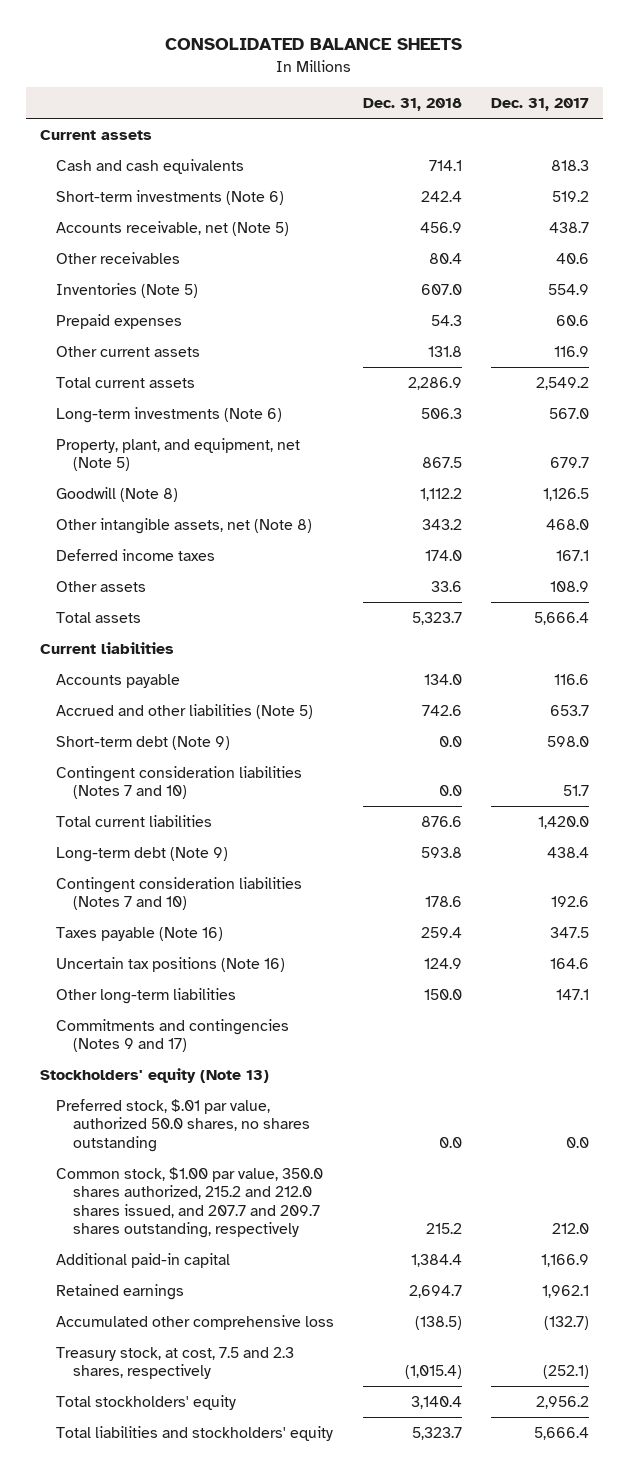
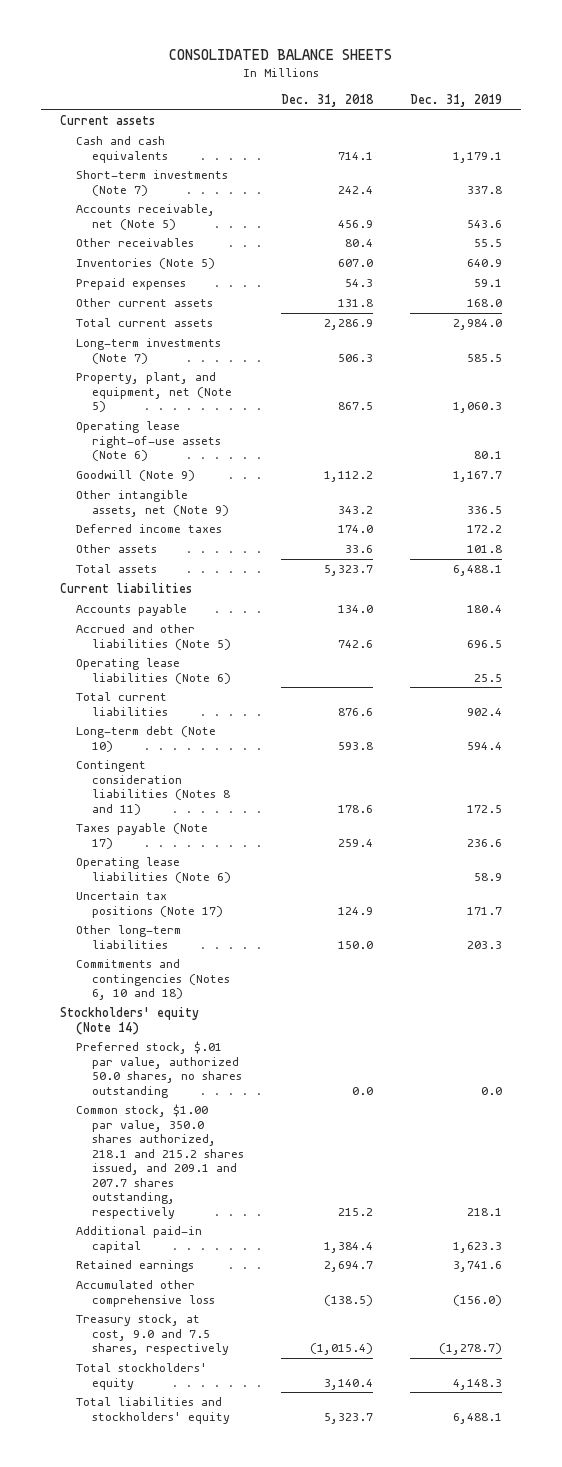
[490,98,589,112] Dec. 31, 2017 -> none
none -> [410,94,503,108] Dec. 31, 2019
[56,189,285,205] Short-term investments (Note 6) -> [75,170,228,196] Short-term investments (Note 7)
[56,406,283,423] Long-term investments (Note 6) -> [75,338,221,364] Long-term investments (Note 7)
none -> [75,421,221,462] Operating lease right-of-use assets (Note 6)
[56,486,179,502] Goodwill (Note 8) -> [75,470,195,482] Goodwill (Note 9)
[56,517,313,534] Other intangible assets, net (Note 8) -> [75,490,229,517] Other intangible assets, net (Note 9)
[56,735,231,750] Short-term debt (Note 9) -> none
[56,765,303,800] Contingent consideration liabilities (Notes 7 and 10) -> none
none -> [75,658,231,684] Operating lease liabilities (Note 6)
[56,846,229,862] Long-term debt (Note 9) -> [75,726,216,752] Long-term debt (Note 10)
[56,876,303,911] Contingent consideration liabilities (Notes 7 and 10) -> [75,760,230,815] Contingent consideration liabilities (Notes 8 and 11)
[56,926,224,941] Taxes payable (Note 16) -> [75,823,208,849] Taxes payable (Note 17)
none -> [75,857,231,883] Operating lease liabilities (Note 6)
[56,956,286,972] Uncertain tax positions (Note 16) -> [75,891,223,918] Uncertain tax positions (Note 17)
[56,1018,290,1053] Commitments and contingencies (Notes 9 and 17) -> [75,959,230,1001] Commitments and contingencies (Notes 6, 10 and 18)
[39,1067,269,1083] Stockholders' equity (Note 13) -> [59,1007,199,1035] Stockholders' equity (Note 14)
[56,1166,324,1239] Common stock, $1.00 par value, 350.0 shares authorized, 215.2 and 212.0 shares issued, and 207.7 and 209.7 shares outstanding, respectively -> [75,1104,244,1219] Common stock, $1.00 par value, 350.0 shares authorized, 218.1 and 215.2 shares issued, and 209.1 and 207.7 shares outstanding, respectively
[56,1346,295,1380] Treasury stock, at cost, 7.5 and 2.3 shares, respectively -> [75,1314,229,1356] Treasury stock, at cost, 9.0 and 7.5 shares, respectively

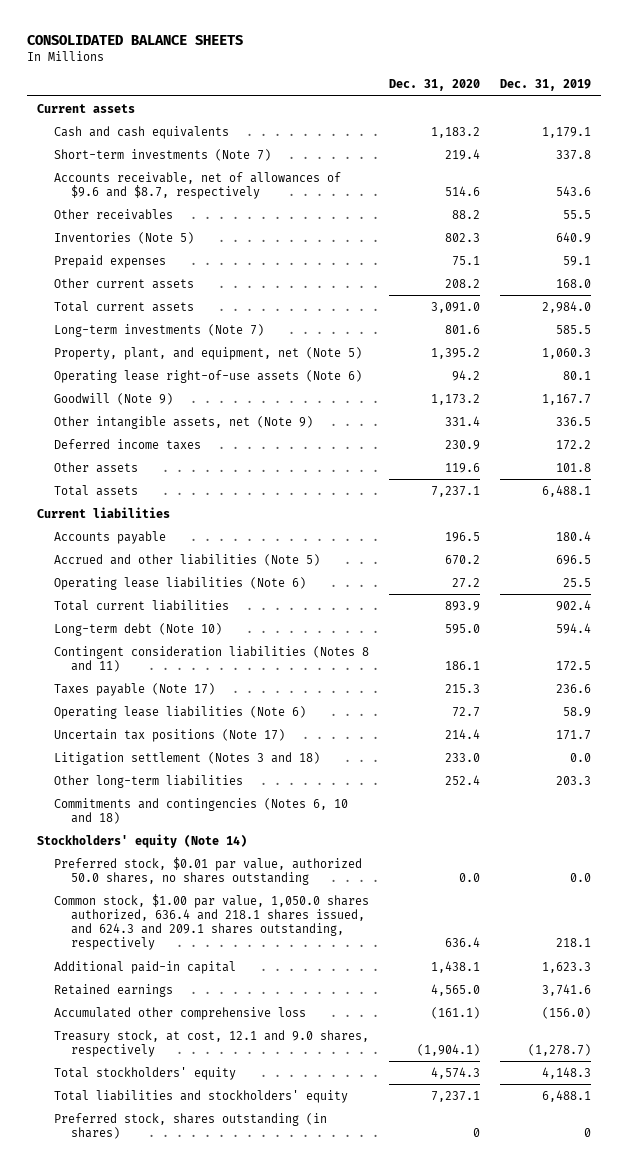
[280,94,374,108] Dec. 31, 2018 -> none
none -> [389,78,481,91] Dec. 31, 2020
[75,204,215,230] Accounts receivable, net (Note 5) -> [54,171,342,199] Accounts receivable, net of allowances of $9.6 and $8.7, respectively
none -> [54,751,321,765] Litigation settlement (Notes 3 and 18)
[75,1041,242,1098] Preferred stock, $.01 par value, authorized 50.0 shares, no shares outstanding -> [54,856,363,885] Preferred stock, $0.01 par value, authorized 50.0 shares, no shares outstanding
[75,1104,244,1219] Common stock, $1.00 par value, 350.0 shares authorized, 218.1 and 215.2 shares issued, and 209.1 and 207.7 shares outstanding, respectively -> [54,893,370,951] Common stock, $1.00 par value, 1,050.0 shares authorized, 636.4 and 218.1 shares issued, and 624.3 and 209.1 shares outstanding, respectively
[75,1314,229,1356] Treasury stock, at cost, 9.0 and 7.5 shares, respectively -> [54,1029,370,1057] Treasury stock, at cost, 12.1 and 9.0 shares, respectively
none -> [54,1112,328,1139] Preferred stock, shares outstanding (in shares)

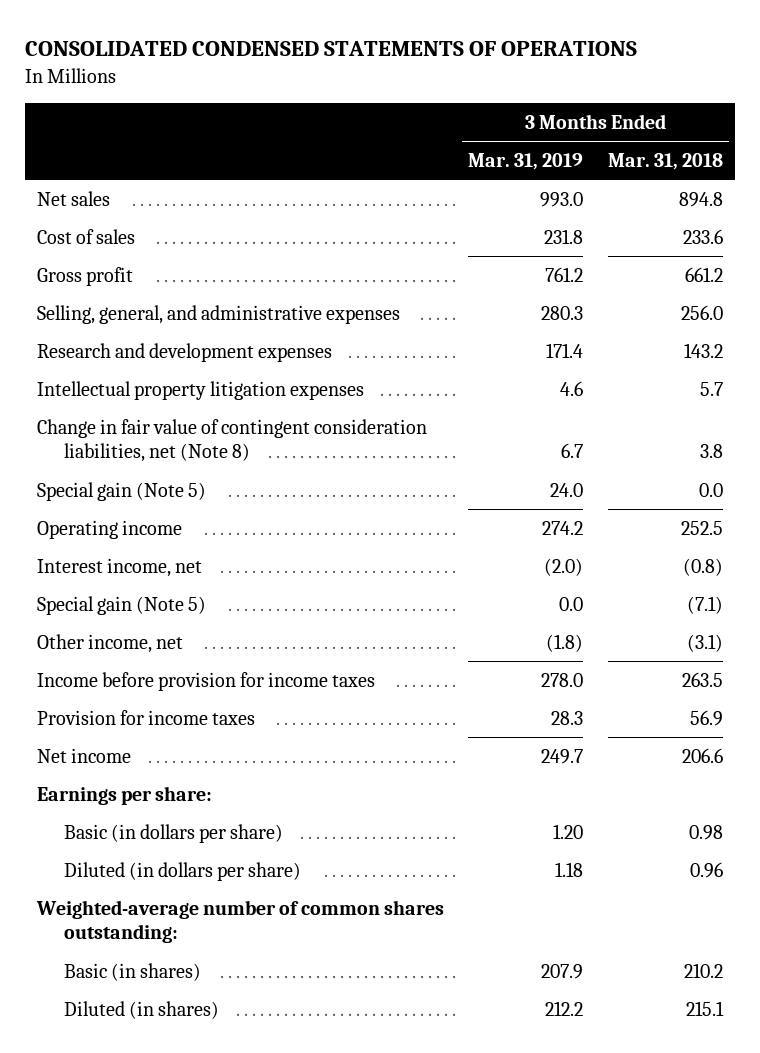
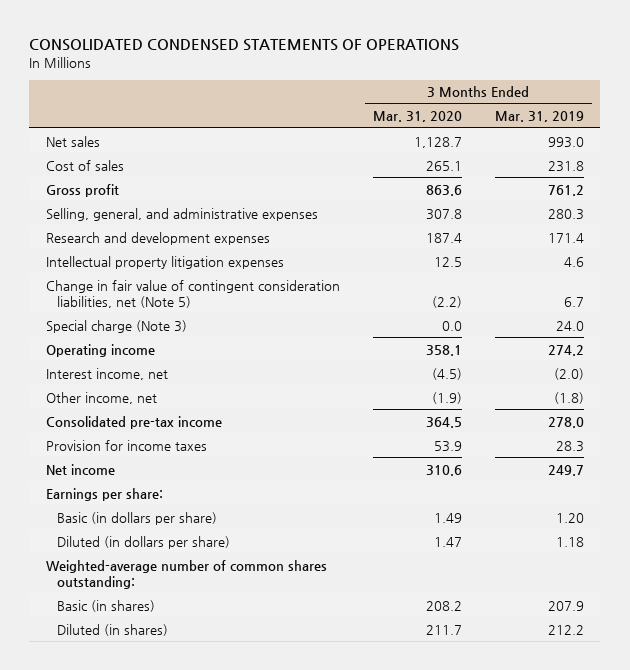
[607,153,723,171] Mar. 31, 2018 -> none
none -> [372,111,462,123] Mar. 31, 2020
[36,418,427,463] Change in fair value of contingent consideration liabilities, net (Note 8) -> [45,279,340,308] Change in fair value of contingent consideration liabilities, net (Note 5)
[36,481,206,501] Special gain (Note 5) -> [45,319,187,333] Special charge (Note 3)
[36,595,206,615] Special gain (Note 5) -> none
[36,671,375,691] Income before provision for income taxes -> [45,415,222,429] Consolidated pre-tax income

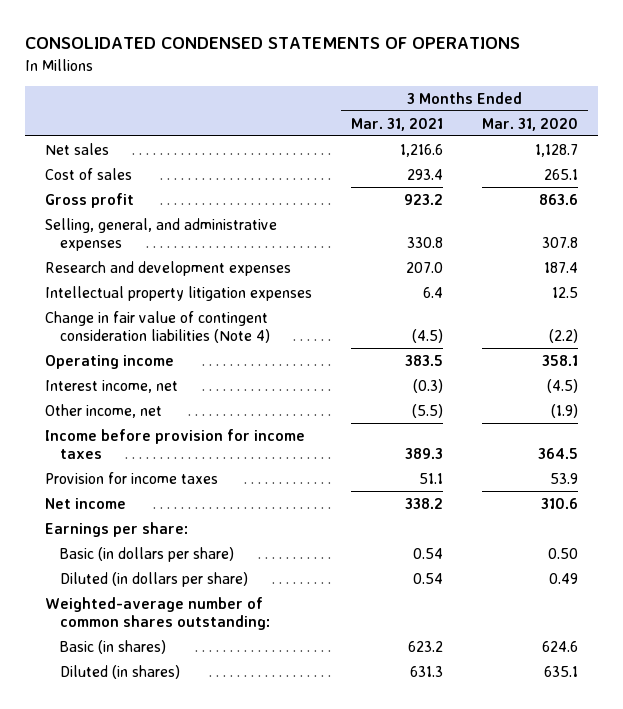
[494,111,584,123] Mar. 31, 2019 -> none
none -> [351,117,444,131] Mar. 31, 2021
[45,319,187,333] Special charge (Note 3) -> none
[45,279,340,308] Change in fair value of contingent consideration liabilities, net (Note 5) -> [44,310,270,344] Change in fair value of contingent consideration liabilities (Note 4)
[45,415,222,429] Consolidated pre-tax income -> [44,428,305,460] Income before provision for income taxes
[433,512,462,523] 1.49 -> [548,547,579,559] 0.50
[433,536,462,547] 1.47 -> [549,572,579,584] 0.49
[425,600,462,611] 208.2 -> [542,640,579,652] 624.6
[425,624,462,635] 211.7 -> [544,665,579,677] 635.1

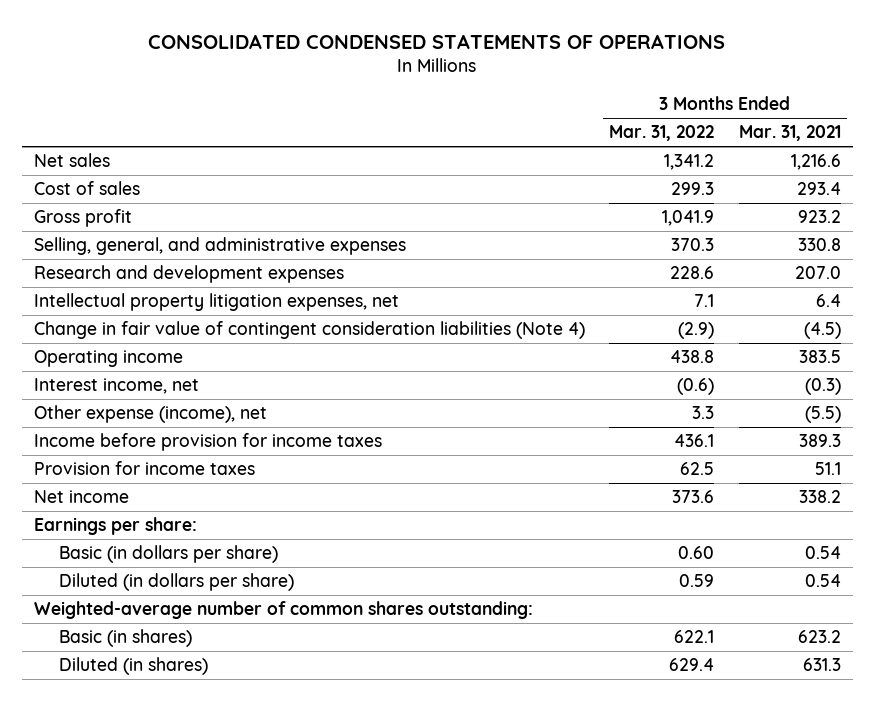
[482,117,579,131] Mar. 31, 2020 -> none
none -> [609,125,715,142] Mar. 31, 2022
[44,285,312,301] Intellectual property litigation expenses -> [33,293,399,312] Intellectual property litigation expenses, net
[44,403,162,418] Other income, net -> [33,405,267,424] Other expense (income), net

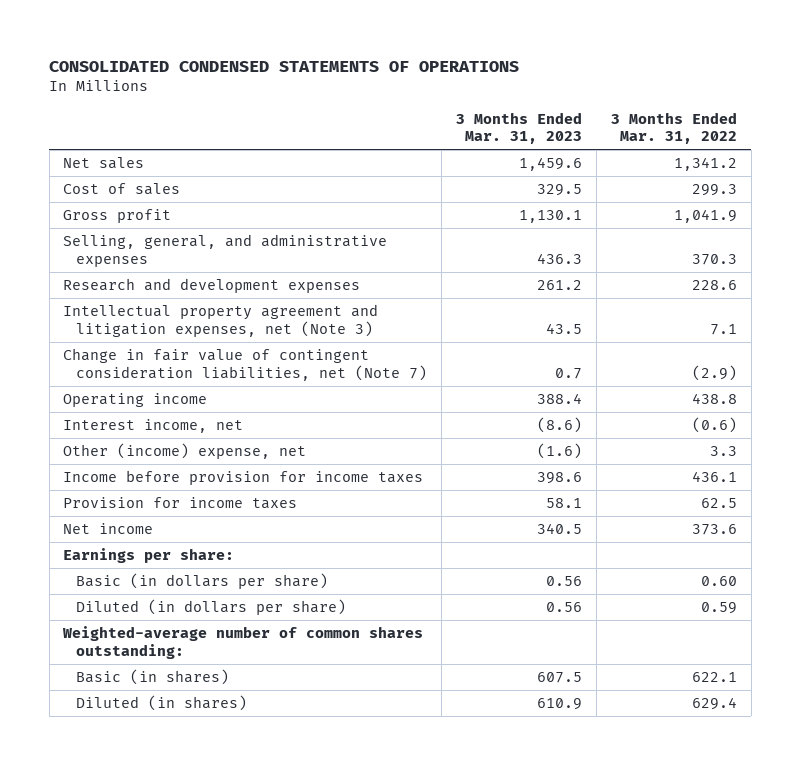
[738,125,841,142] Mar. 31, 2021 -> none
none -> [456,111,583,145] 3 Months Ended Mar. 31, 2023
[33,293,399,312] Intellectual property litigation expenses, net -> [63,304,379,337] Intellectual property agreement and litigation expenses, net (Note 3)
[33,321,585,340] Change in fair value of contingent consideration liabilities (Note 4) -> [63,348,428,381] Change in fair value of contingent consideration liabilities, net (Note 7)
[33,405,267,424] Other expense (income), net -> [63,443,307,460] Other (income) expense, net

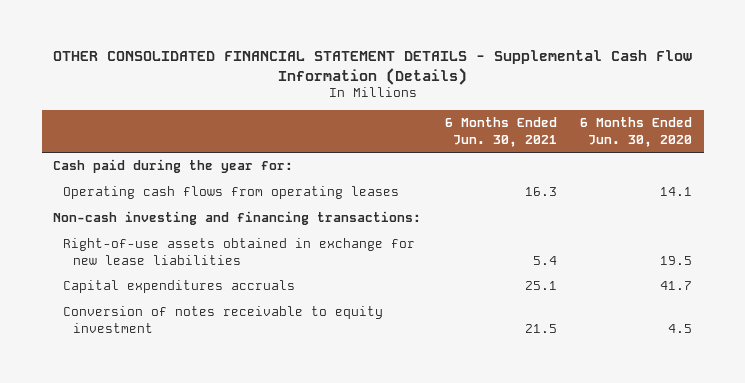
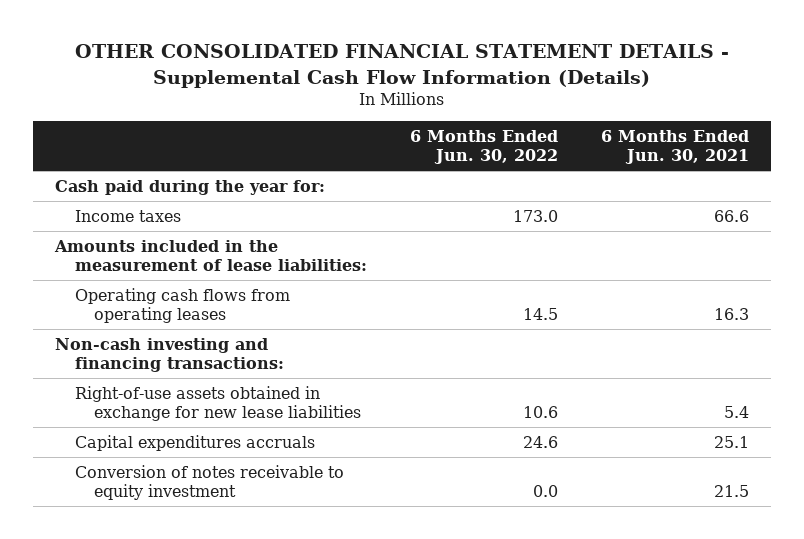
[579,117,692,147] 6 Months Ended Jun. 30, 2020 -> none
none -> [409,130,558,165] 6 Months Ended Jun. 30, 2022
none -> [74,209,181,222] Income taxes
none -> [54,239,367,271] Amounts included in the measurement of lease liabilities:

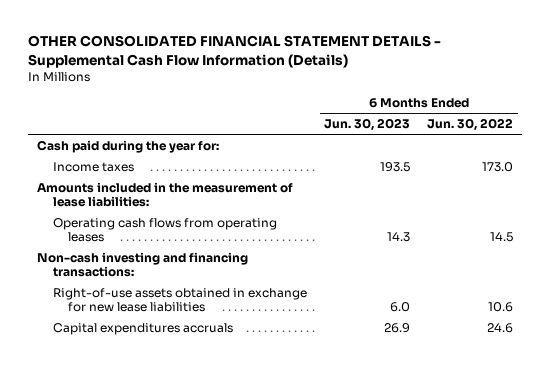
[601,130,750,165] 6 Months Ended Jun. 30, 2021 -> none
none -> [323,118,410,132] Jun. 30, 2023
[74,464,344,500] Conversion of notes receivable to equity investment -> none

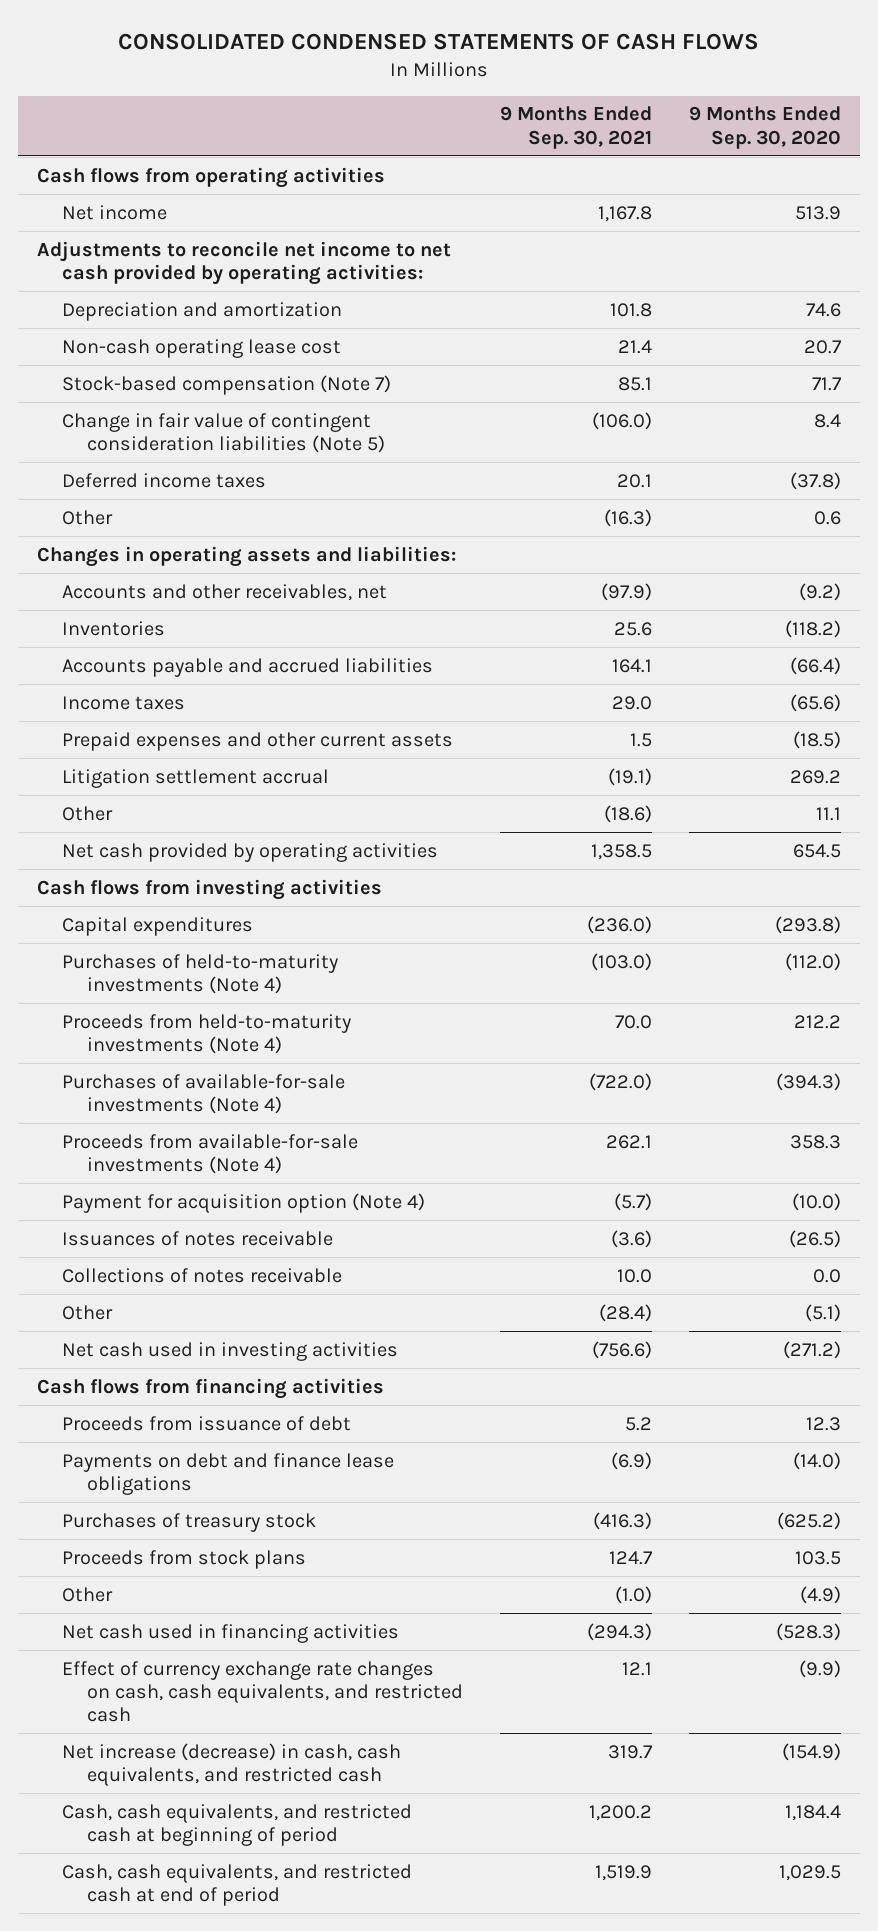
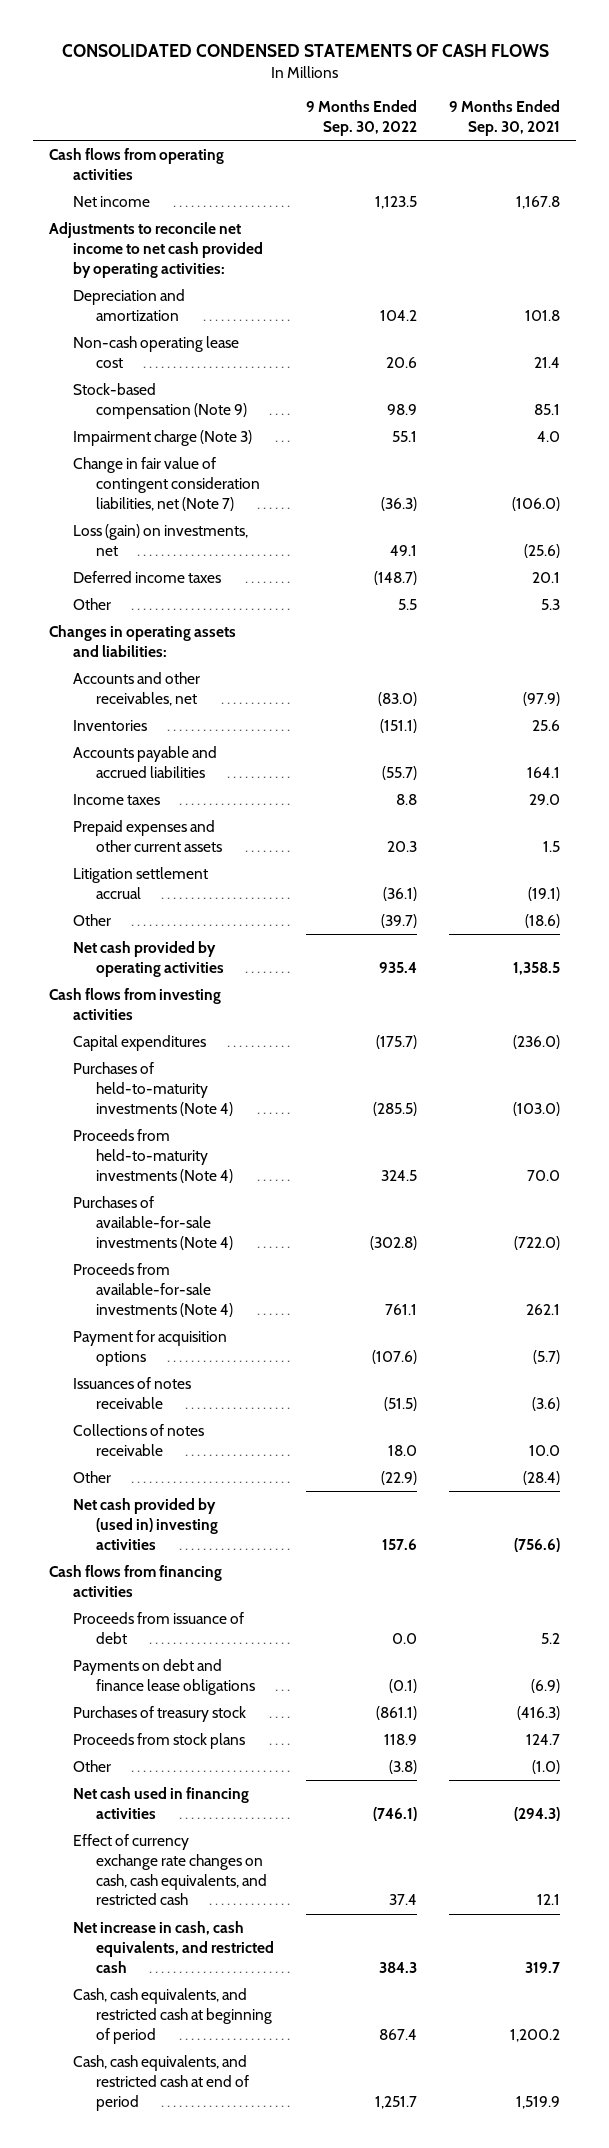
[689,106,842,149] 9 Months Ended Sep. 30, 2020 -> none
none -> [305,100,417,136] 9 Months Ended Sep. 30, 2022
[61,374,391,395] Stock-based compensation (Note 7) -> [72,382,247,419] Stock-based compensation (Note 9)
none -> [72,429,252,446] Impairment charge (Note 3)
[61,412,386,453] Change in fair value of contingent consideration liabilities (Note 5) -> [72,456,260,511] Change in fair value of contingent consideration liabilities, net (Note 7)
none -> [72,523,248,556] Loss (gain) on investments, net
[604,508,653,527] (16.3) -> [540,598,560,610] 5.3
[61,1192,425,1213] Payment for acquisition option (Note 4) -> [72,1329,227,1366] Payment for acquisition options
[61,1341,398,1361] Net cash used in investing activities -> [72,1497,218,1550] Net cash provided by (used in) investing activities
[61,1742,401,1786] Net increase (decrease) in cash, cash equivalents, and restricted cash -> [72,1920,274,1973] Net increase in cash, cash equivalents, and restricted cash

